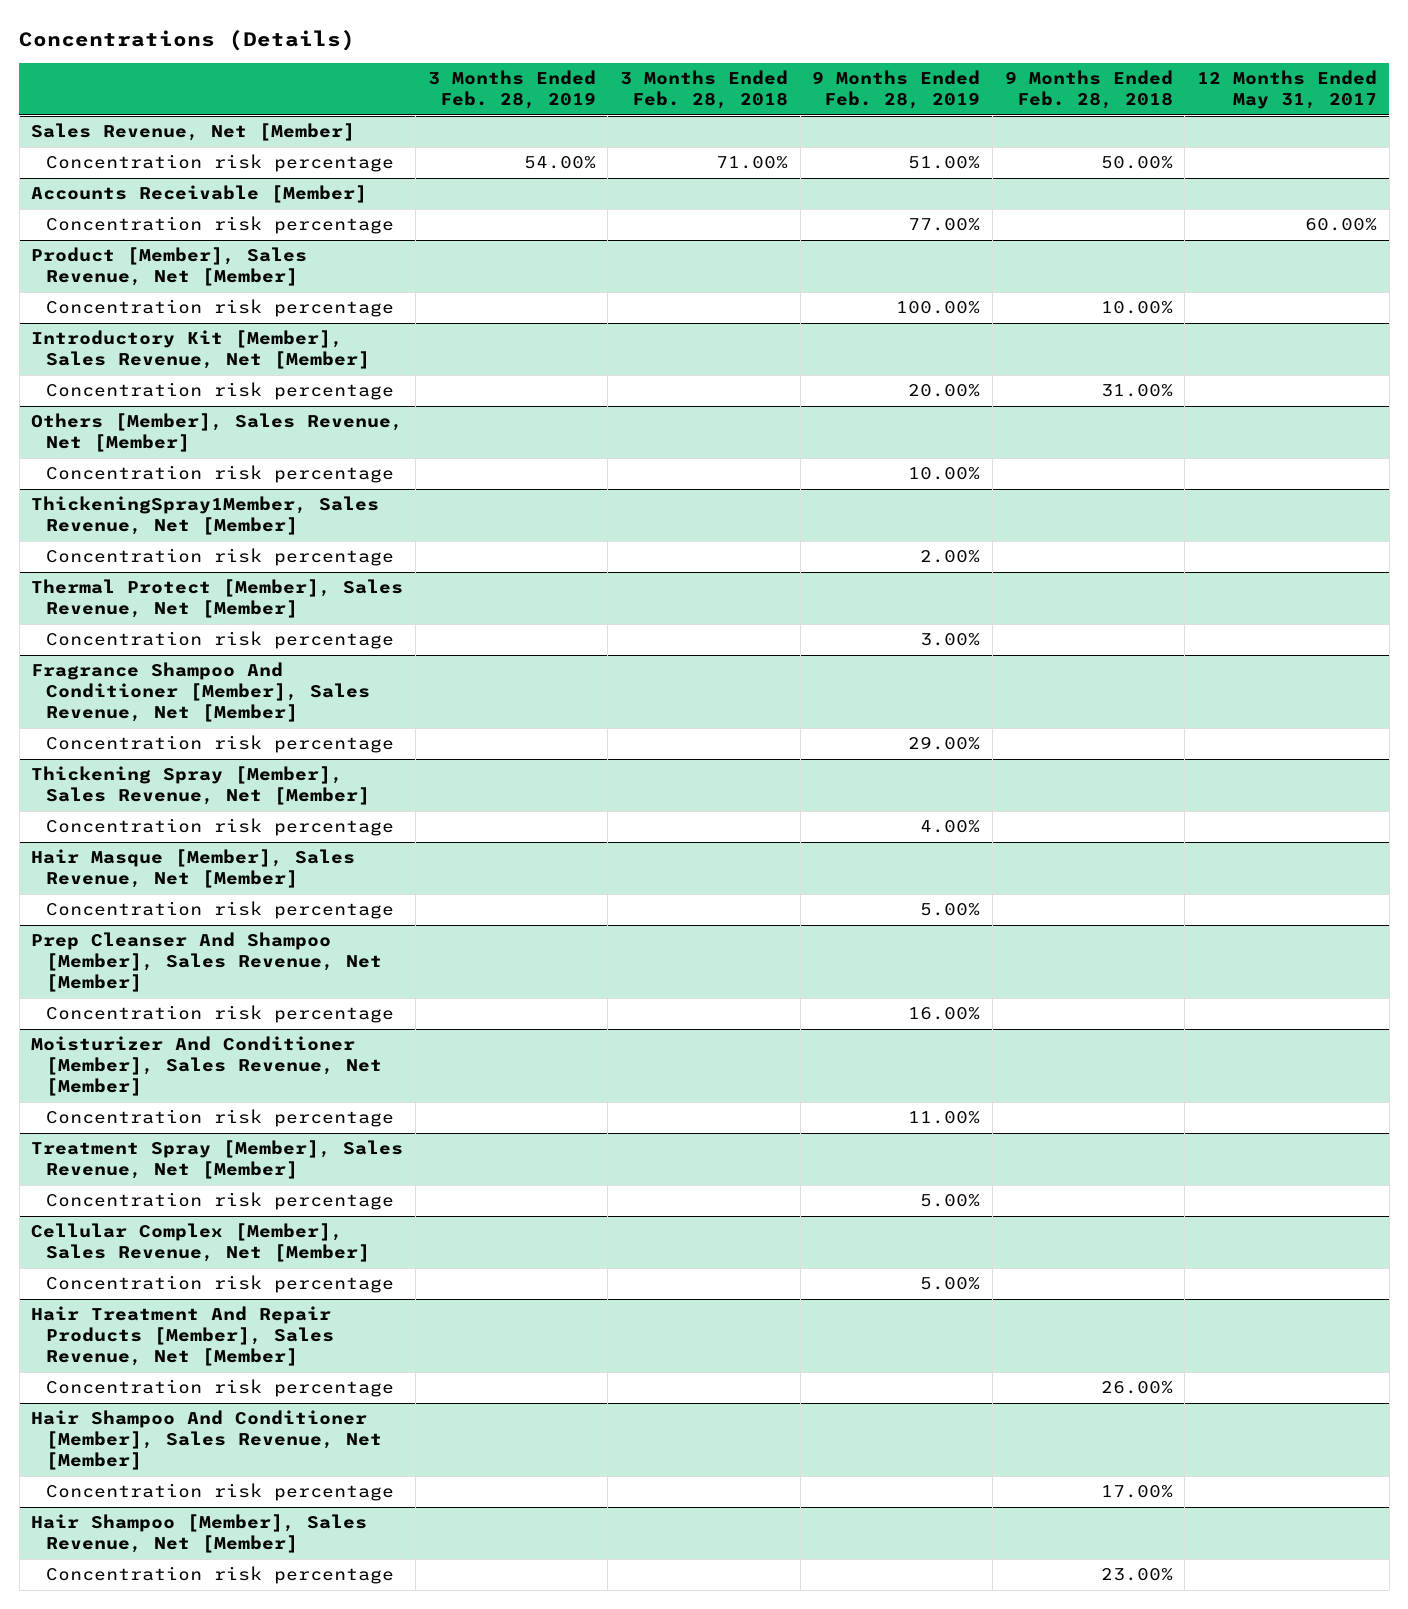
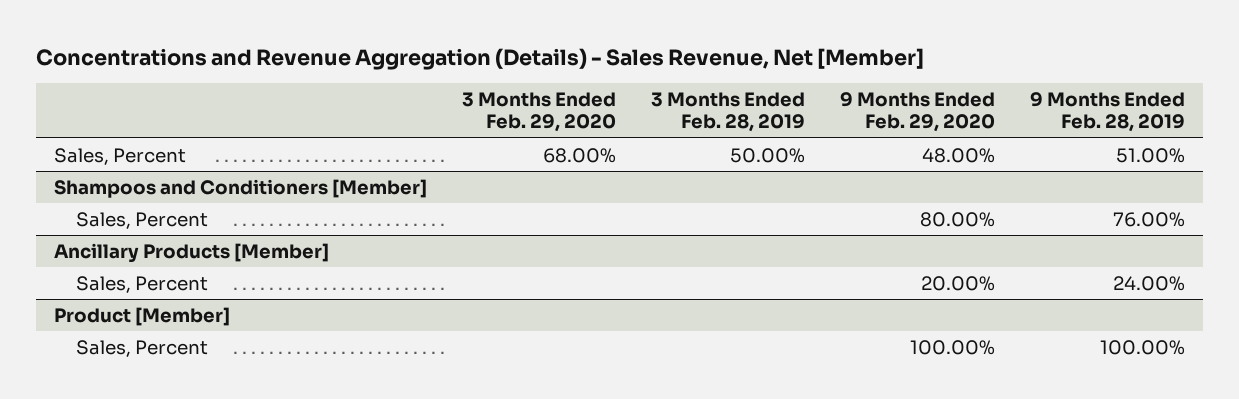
[19,29,356,51] Concentrations (Details) -> [36,48,925,71] Concentrations and Revenue Aggregation (Details) - Sales Revenue, Net [Member]
[619,70,788,110] 3 Months Ended Feb. 28, 2018 -> none
[1004,70,1173,110] 9 Months Ended Feb. 28, 2018 -> none
[1196,70,1377,110] 12 Months Ended May 31, 2017 -> none
none -> [462,92,617,133] 3 Months Ended Feb. 29, 2020
none -> [840,92,996,133] 9 Months Ended Feb. 29, 2020
[46,154,395,173] Concentration risk percentage -> none
[31,185,368,204] Accounts Receivable [Member] -> none
[46,216,395,235] Concentration risk percentage -> none
[31,247,308,287] Product [Member], Sales Revenue, Net [Member] -> none
[46,299,395,318] Concentration risk percentage -> none
[31,330,371,370] Introductory Kit [Member], Sales Revenue, Net [Member] -> none
[46,382,395,401] Concentration risk percentage -> none
[31,413,404,453] Others [Member], Sales Revenue, Net [Member] -> none
[46,465,395,484] Concentration risk percentage -> none
[31,496,380,536] ThickeningSpray1Member, Sales Revenue, Net [Member] -> none
[46,548,395,567] Concentration risk percentage -> none
[31,579,404,619] Thermal Protect [Member], Sales Revenue, Net [Member] -> none
[46,631,395,650] Concentration risk percentage -> none
[31,662,371,723] Fragrance Shampoo And Conditioner [Member], Sales Revenue, Net [Member] -> none
[46,735,395,754] Concentration risk percentage -> none
[31,766,371,806] Thickening Spray [Member], Sales Revenue, Net [Member] -> none
[46,818,395,837] Concentration risk percentage -> none
[31,849,356,889] Hair Masque [Member], Sales Revenue, Net [Member] -> none
[46,901,395,920] Concentration risk percentage -> none
[31,932,383,993] Prep Cleanser And Shampoo [Member], Sales Revenue, Net [Member] -> none
[46,1005,395,1024] Concentration risk percentage -> none
[31,1036,383,1097] Moisturizer And Conditioner [Member], Sales Revenue, Net [Member] -> none
[46,1109,395,1128] Concentration risk percentage -> none
[31,1140,404,1180] Treatment Spray [Member], Sales Revenue, Net [Member] -> none
[46,1192,395,1211] Concentration risk percentage -> none
[31,1223,371,1263] Cellular Complex [Member], Sales Revenue, Net [Member] -> none
[46,1275,395,1294] Concentration risk percentage -> none
[31,1306,335,1367] Hair Treatment And Repair Products [Member], Sales Revenue, Net [Member] -> none
[46,1379,395,1398] Concentration risk percentage -> none
[31,1410,383,1471] Hair Shampoo And Conditioner [Member], Sales Revenue, Net [Member] -> none
[46,1483,395,1502] Concentration risk percentage -> none
[31,1514,368,1554] Hair Shampoo [Member], Sales Revenue, Net [Member] -> none
[46,1566,395,1585] Concentration risk percentage -> none
none -> [53,147,186,165] Sales, Percent
[31,123,356,142] Sales Revenue, Net [Member] -> [53,178,427,198] Shampoos and Conditioners [Member]
none -> [75,211,208,229] Sales, Percent
none -> [53,242,329,263] Ancillary Products [Member]
none -> [75,275,208,293] Sales, Percent
none -> [53,306,230,326] Product [Member]
none -> [75,339,208,357] Sales, Percent

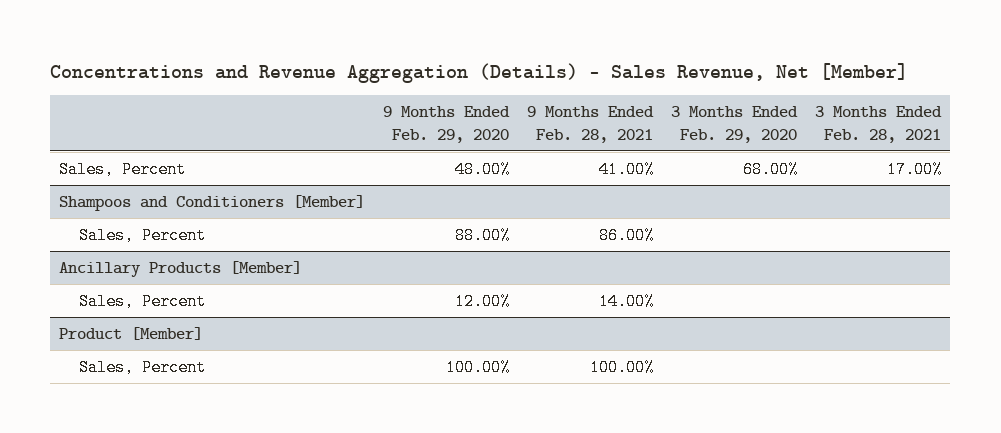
[651,92,806,133] 3 Months Ended Feb. 28, 2019 -> none
[1030,92,1186,133] 9 Months Ended Feb. 28, 2019 -> none
none -> [527,106,655,143] 9 Months Ended Feb. 28, 2021
none -> [815,106,943,143] 3 Months Ended Feb. 28, 2021
[920,211,996,227] 80.00% -> [455,226,511,244] 88.00%
[921,275,996,291] 20.00% -> [455,292,511,310] 12.00%

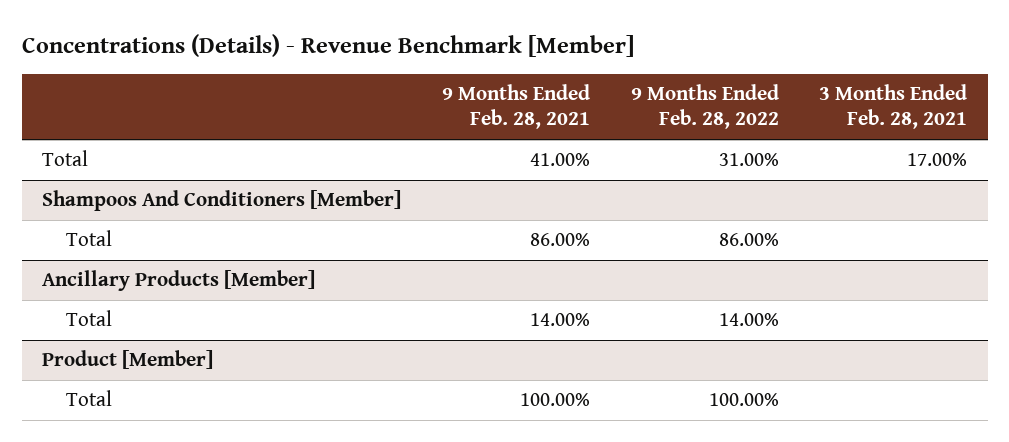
[50,62,909,83] Concentrations and Revenue Aggregation (Details) - Sales Revenue, Net [Member] -> [21,34,634,58] Concentrations (Details) - Revenue Benchmark [Member]
[383,106,511,143] 9 Months Ended Feb. 29, 2020 -> none
[671,106,799,143] 3 Months Ended Feb. 29, 2020 -> none
none -> [630,84,779,130] 9 Months Ended Feb. 28, 2022
[59,160,187,178] Sales, Percent -> [42,150,89,167] Total
[59,194,366,211] Shampoos and Conditioners [Member] -> [42,190,402,212] Shampoos And Conditioners [Member]
[78,226,206,244] Sales, Percent -> [65,230,112,247] Total
[78,292,206,310] Sales, Percent -> [65,310,112,327] Total
[78,358,206,376] Sales, Percent -> [65,390,112,407] Total

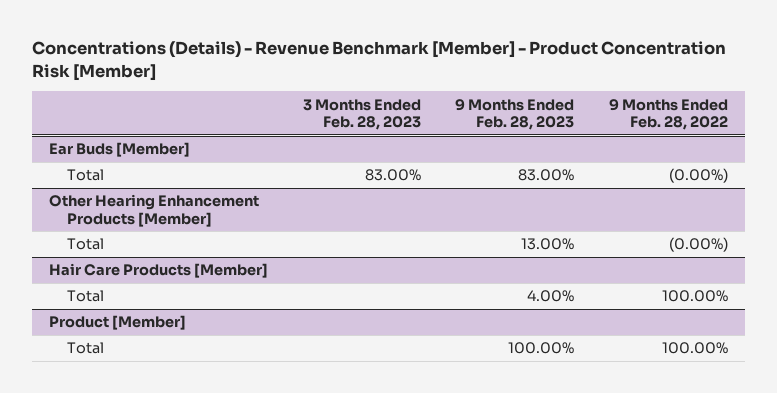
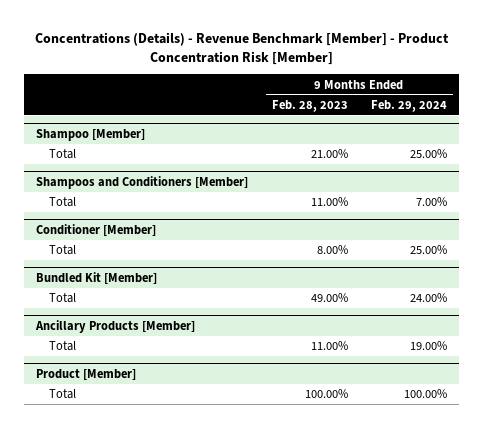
[302,98,421,130] 3 Months Ended Feb. 28, 2023 -> none
[608,98,728,130] 9 Months Ended Feb. 28, 2022 -> none
none -> [371,99,448,112] Feb. 29, 2024
[49,142,191,158] Ear Buds [Member] -> [35,128,145,141] Shampoo [Member]
[518,169,575,182] 83.00% -> [310,149,348,159] 21.00%
[49,194,260,227] Other Hearing Enhancement Products [Member] -> [35,175,248,189] Shampoos and Conditioners [Member]
[521,238,575,251] 13.00% -> [310,197,348,207] 11.00%
[49,263,269,279] Hair Care Products [Member] -> [35,223,156,236] Conditioner [Member]
[527,290,575,303] 4.00% -> [316,245,348,255] 8.00%
none -> [35,271,157,284] Bundled Kit [Member]
none -> [49,293,77,304] Total
none -> [34,319,195,333] Ancillary Products [Member]
none -> [49,341,77,352] Total

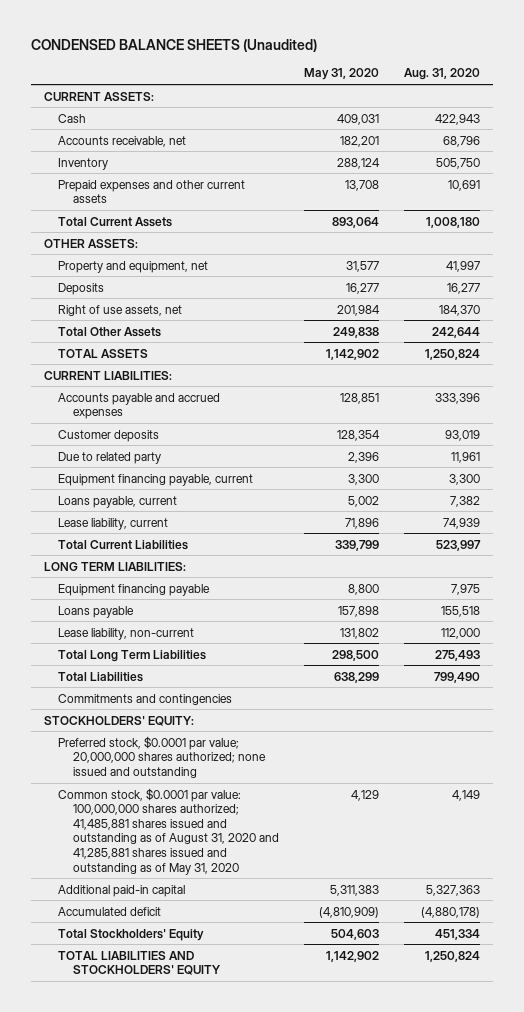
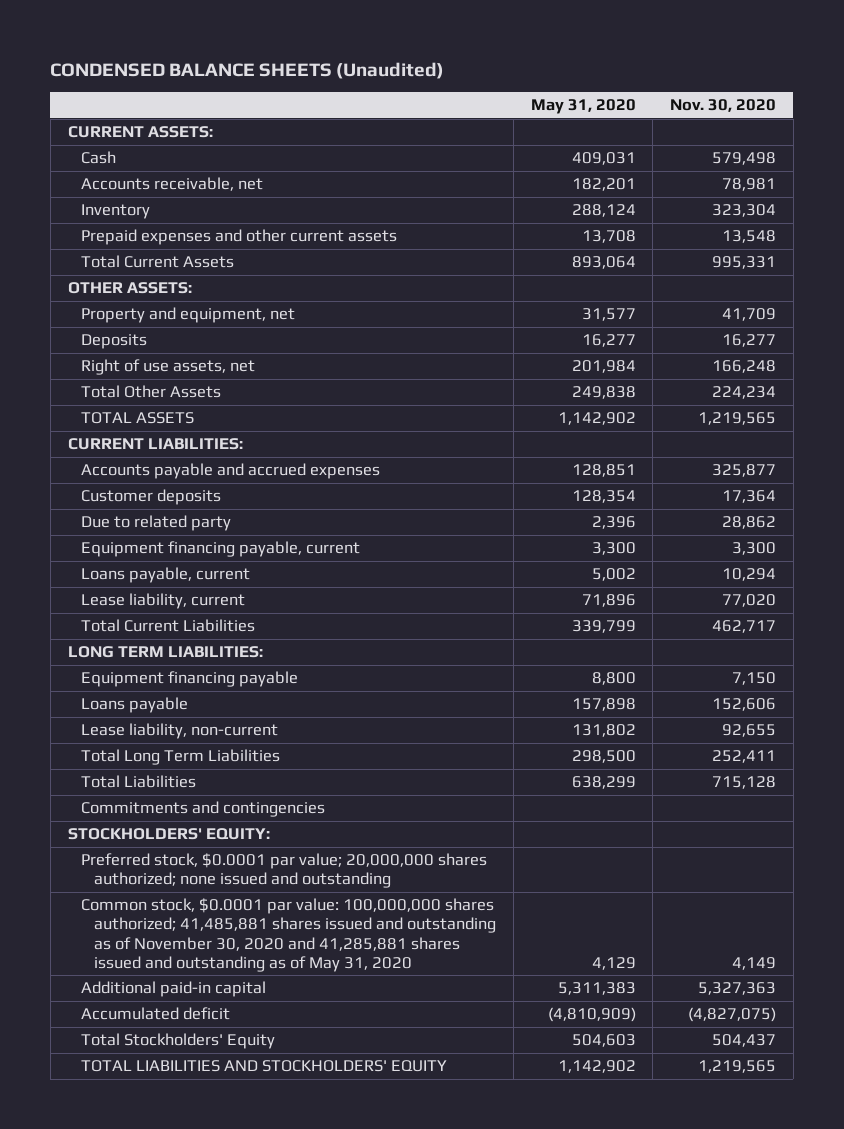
[404,68,481,81] Aug. 31, 2020 -> none
none -> [670,99,777,113] Nov. 30, 2020
[58,787,279,875] Common stock, $0.0001 par value: 100,000,000 shares authorized; 41,485,881 shares issued and outstanding as of August 31, 2020 and 41,285,881 shares issued and outstanding as of May 31, 2020 -> [80,898,497,972] Common stock, $0.0001 par value: 100,000,000 shares authorized; 41,485,881 shares issued and outstanding as of November 30, 2020 and 41,285,881 shares issued and outstanding as of May 31, 2020

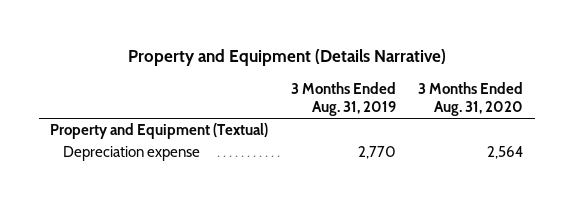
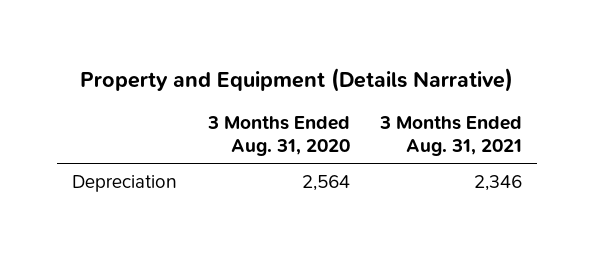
[290,81,396,117] 3 Months Ended Aug. 31, 2019 -> none
none -> [379,116,523,157] 3 Months Ended Aug. 31, 2021
[50,123,269,140] Property and Equipment (Textual) -> none
[62,146,200,162] Depreciation expense -> [72,174,178,192] Depreciation

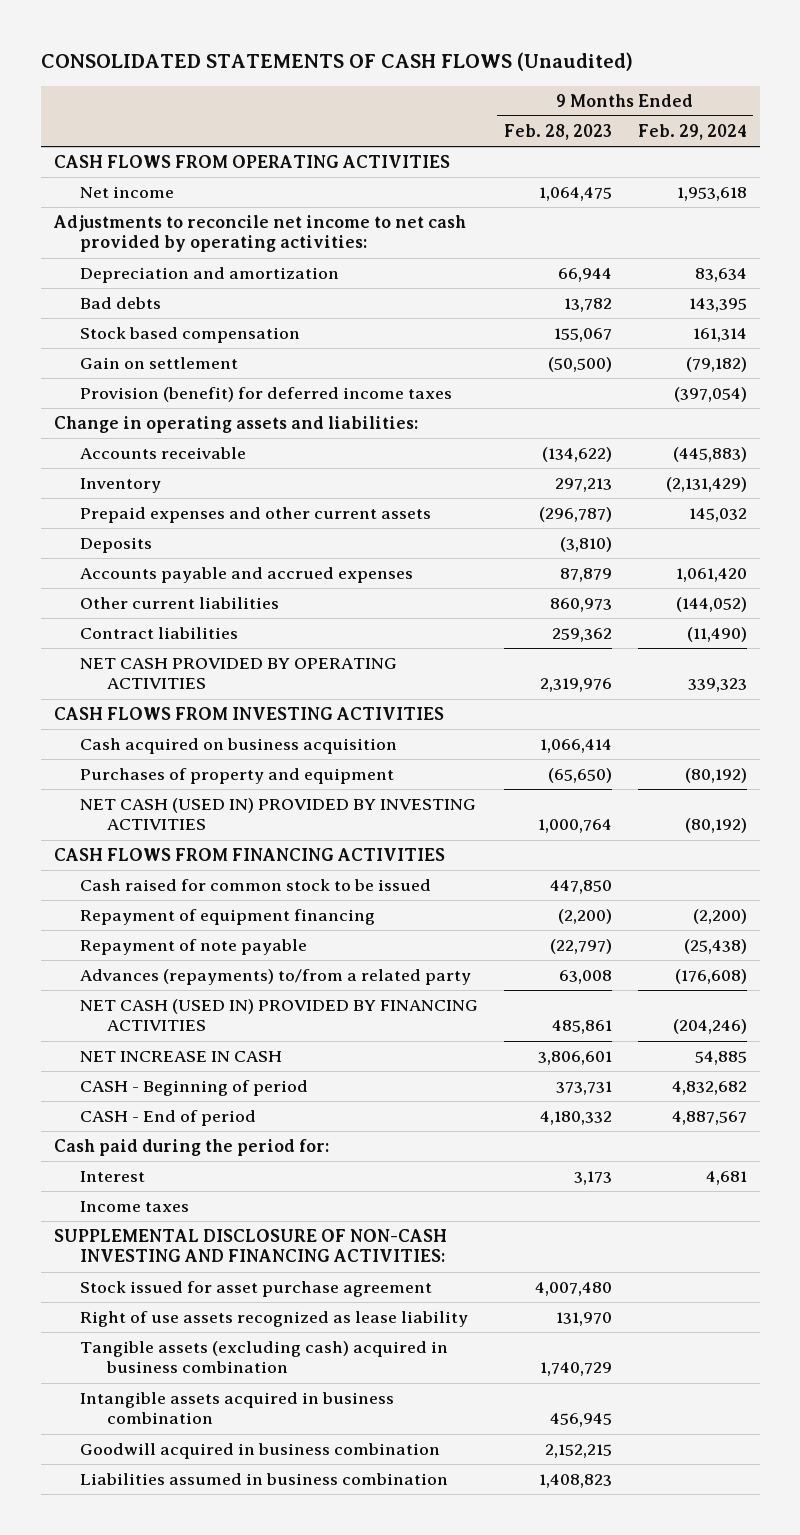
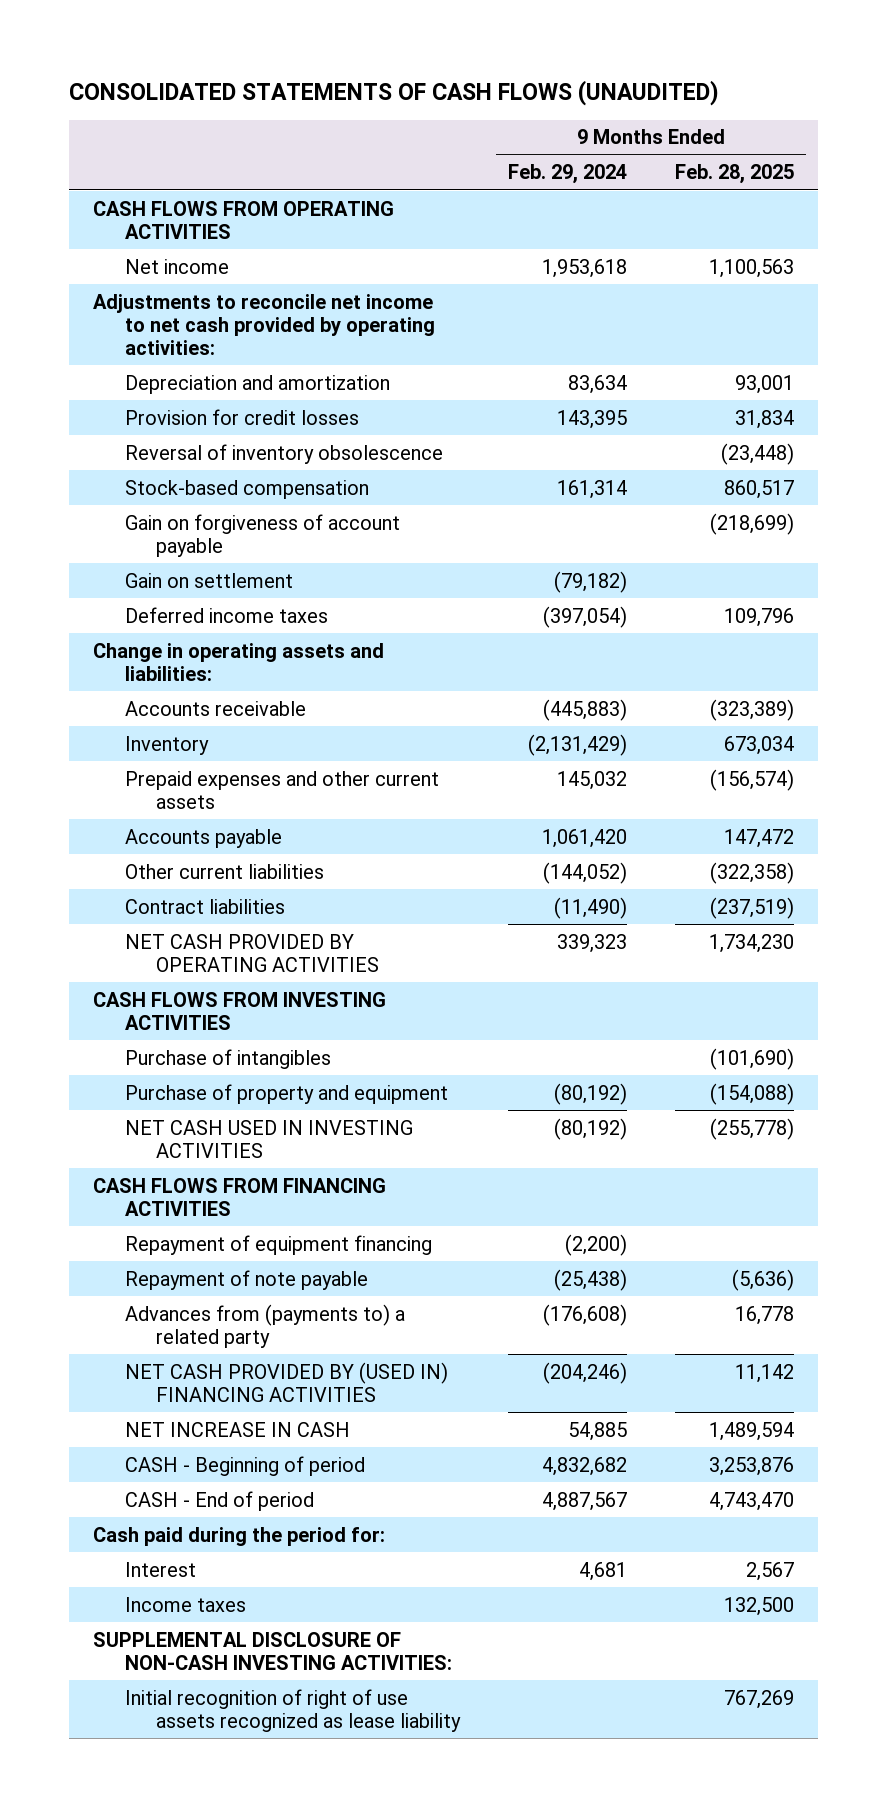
[40,51,633,71] CONSOLIDATED STATEMENTS OF CASH FLOWS (Unaudited) -> [68,79,719,106] CONSOLIDATED STATEMENTS OF CASH FLOWS (UNAUDITED)
[503,124,612,141] Feb. 28, 2023 -> none
none -> [675,164,795,185] Feb. 28, 2025
[80,297,162,310] Bad debts -> [124,408,359,425] Provision for credit losses
none -> [124,443,443,464] Reversal of inventory obsolescence
[80,327,301,344] Stock based compensation -> [124,479,369,499] Stock-based compensation
none -> [124,513,400,557] Gain on forgiveness of account payable
[80,387,453,403] Provision (benefit) for deferred income taxes -> [124,606,328,623] Deferred income taxes
[80,537,153,554] Deposits -> none
[80,567,414,584] Accounts payable and accrued expenses -> [124,828,282,848] Accounts payable
[80,738,398,755] Cash acquired on business acquisition -> none
none -> [124,1048,331,1069] Purchase of intangibles
[80,768,395,785] Purchases of property and equipment -> [124,1083,448,1104] Purchase of property and equipment
[80,798,477,831] NET CASH (USED IN) PROVIDED BY INVESTING ACTIVITIES -> [124,1119,413,1158] NET CASH USED IN INVESTING ACTIVITIES
[80,879,432,892] Cash raised for common stock to be issued -> none
[80,969,472,986] Advances (repayments) to/from a related party -> [124,1303,405,1348] Advances from (payments to) a related party
[80,999,479,1032] NET CASH (USED IN) PROVIDED BY FINANCING ACTIVITIES -> [124,1361,448,1402] NET CASH PROVIDED BY (USED IN) FINANCING ACTIVITIES
[80,1281,433,1298] Stock issued for asset purchase agreement -> none
[80,1341,449,1374] Tangible assets (excluding cash) acquired in business combination -> none
[80,1392,395,1425] Intangible assets acquired in business combination -> none
[80,1443,441,1460] Goodwill acquired in business combination -> none
[80,1473,449,1486] Liabilities assumed in business combination -> none
[53,1229,447,1263] SUPPLEMENTAL DISCLOSURE OF NON-CASH INVESTING AND FINANCING ACTIVITIES: -> [92,1631,452,1670] SUPPLEMENTAL DISCLOSURE OF NON-CASH INVESTING ACTIVITIES:
[80,1311,469,1328] Right of use assets recognized as lease liability -> [124,1688,462,1732] Initial recognition of right of use assets recognized as lease liability

